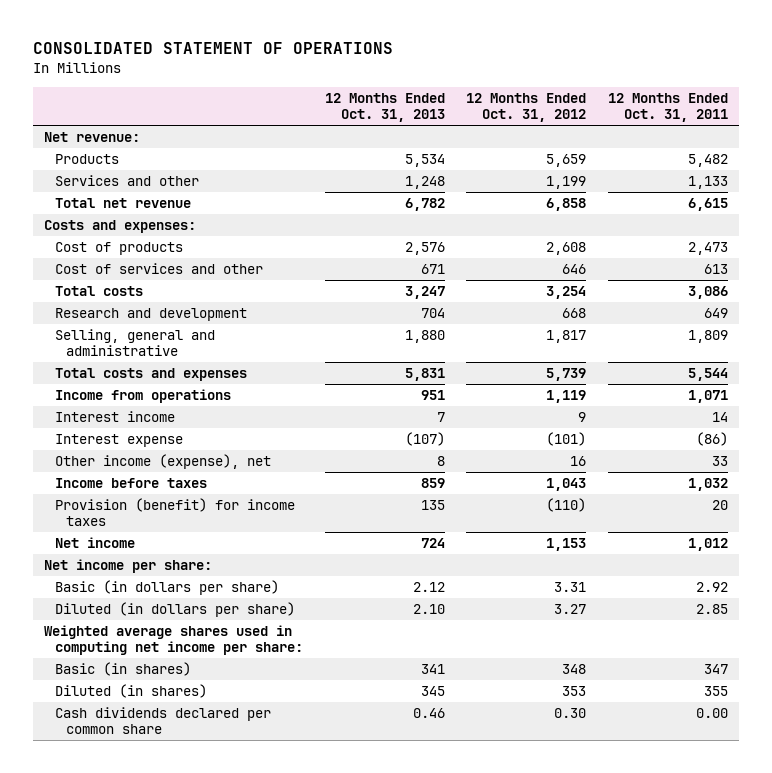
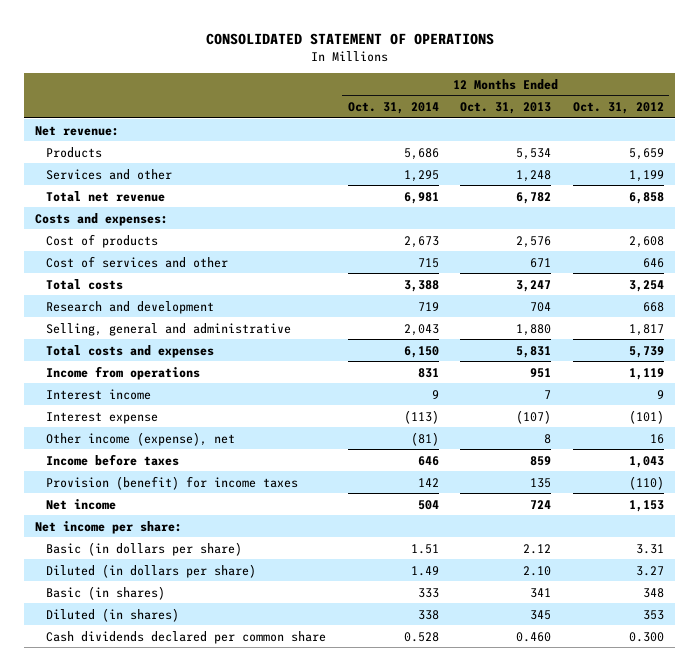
[608,92,729,123] 12 Months Ended Oct. 31, 2011 -> none
none -> [347,102,439,115] Oct. 31, 2014
[43,624,303,656] Weighted average shares used in computing net income per share: -> none
[412,707,445,718] 0.46 -> [516,631,552,642] 0.460
[554,707,587,718] 0.30 -> [629,631,665,642] 0.300

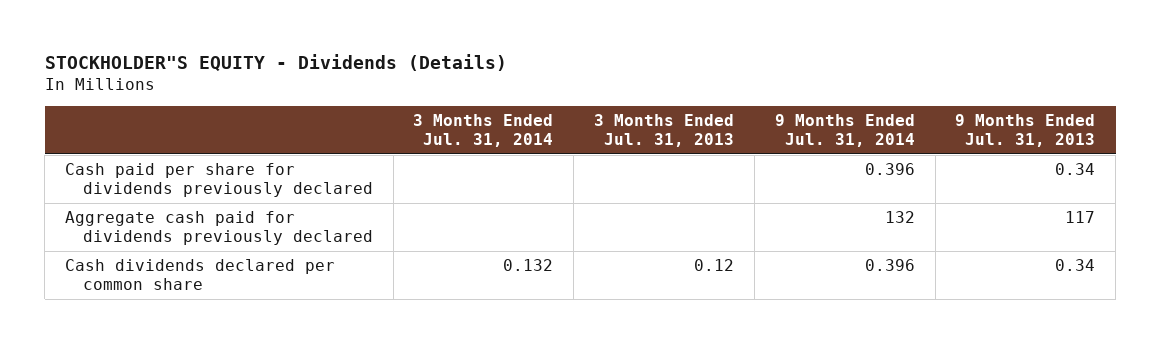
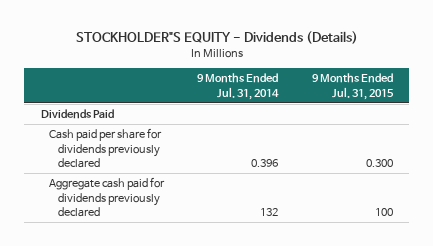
[413,113,554,148] 3 Months Ended Jul. 31, 2014 -> none
[594,113,735,148] 3 Months Ended Jul. 31, 2013 -> none
[955,113,1096,148] 9 Months Ended Jul. 31, 2013 -> none
none -> [311,73,394,100] 9 Months Ended Jul. 31, 2015
none -> [40,109,114,120] Dividends Paid
[65,258,336,291] Cash dividends declared per common share -> none

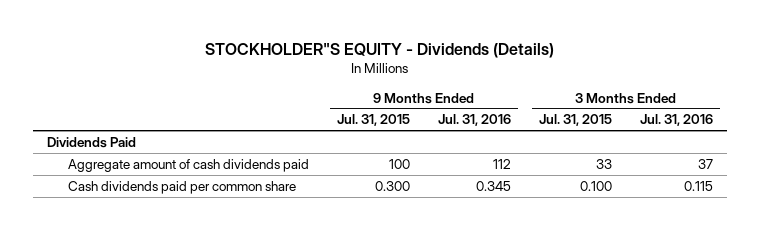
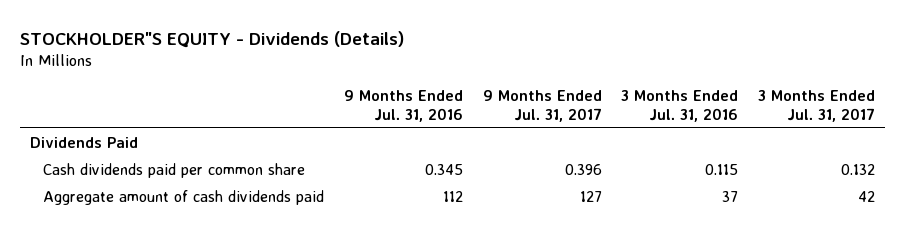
[336,114,410,127] Jul. 31, 2015 -> none
[538,114,612,127] Jul. 31, 2015 -> none
none -> [482,89,602,123] 9 Months Ended Jul. 31, 2017
none -> [758,89,876,123] 3 Months Ended Jul. 31, 2017
[68,158,310,172] Aggregate amount of cash dividends paid -> [42,189,324,205] Aggregate amount of cash dividends paid

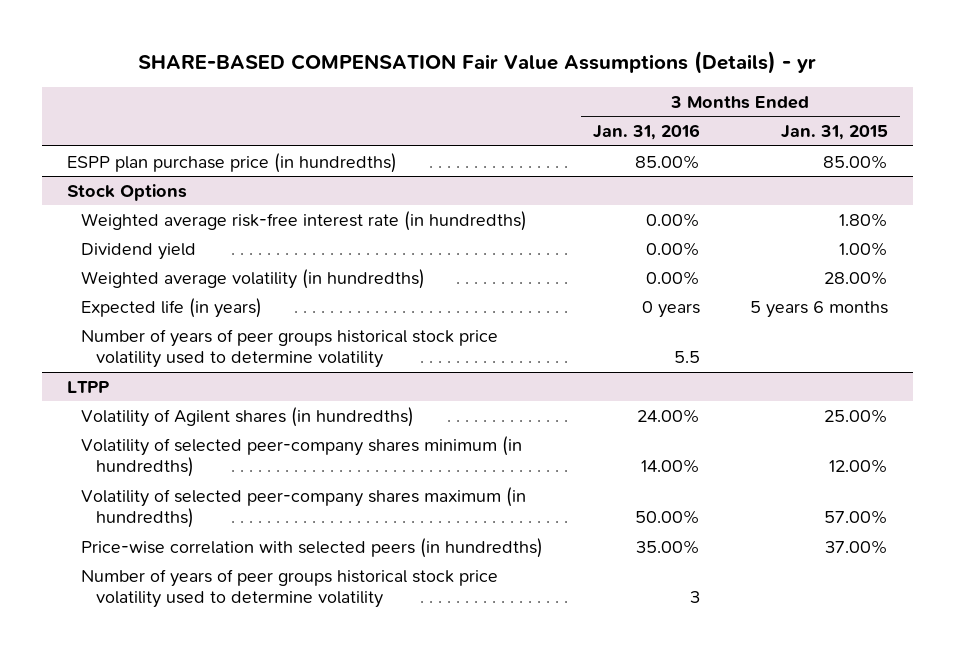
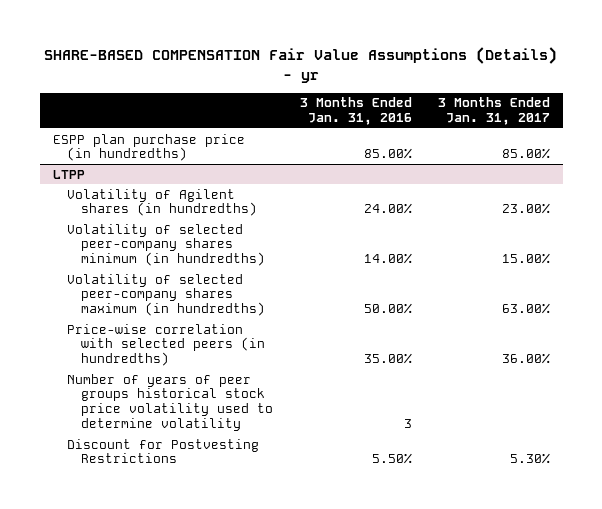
[780,125,888,141] Jan. 31, 2015 -> none
none -> [437,97,550,125] 3 Months Ended Jan. 31, 2017
[66,183,187,201] Stock Options -> none
[81,210,528,231] Weighted average risk-free interest rate (in hundredths) -> none
[81,242,197,260] Dividend yield -> none
[81,268,426,289] Weighted average volatility (in hundredths) -> none
[81,297,263,318] Expected life (in years) -> none
[81,328,499,369] Number of years of peer groups historical stock price volatility used to determine volatility -> none
none -> [66,438,259,464] Discount for Postvesting Restrictions

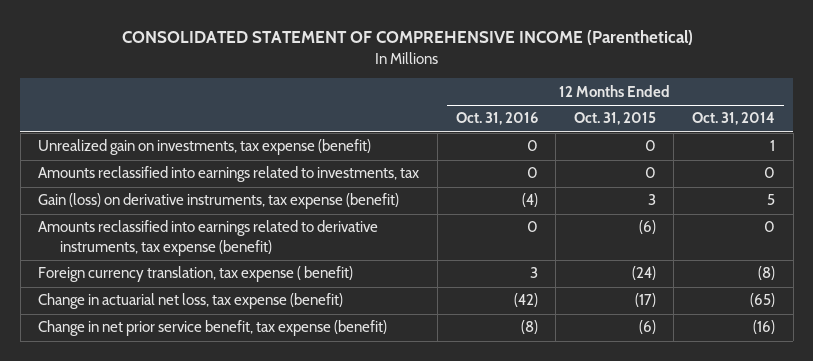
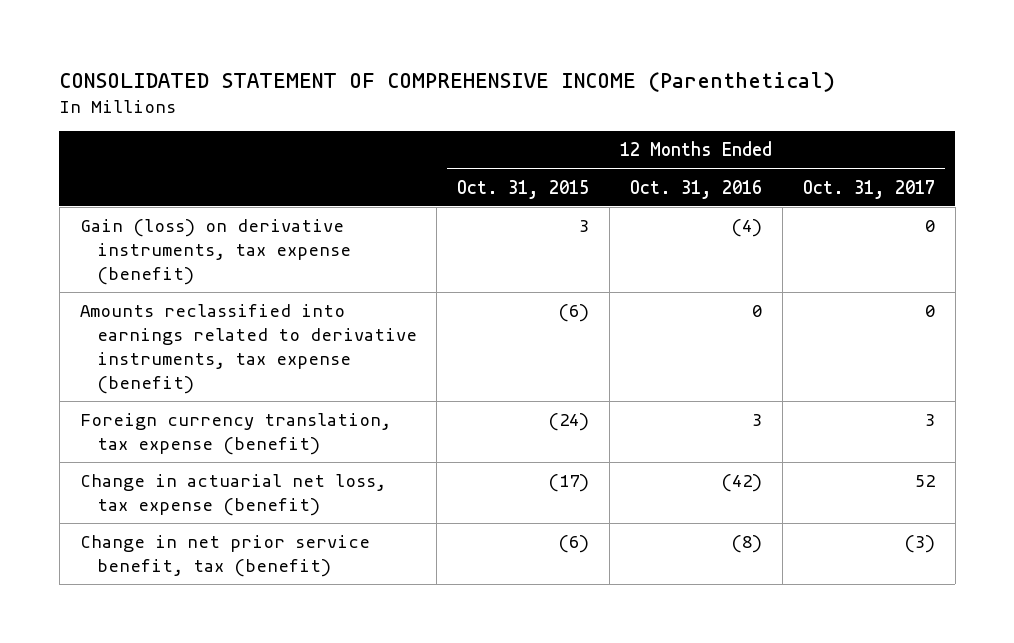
[691,112,775,126] Oct. 31, 2014 -> none
none -> [802,179,935,199] Oct. 31, 2017
[38,139,372,156] Unrealized gain on investments, tax expense (benefit) -> none
[38,166,420,183] Amounts reclassified into earnings related to investments, tax -> none
[38,266,354,283] Foreign currency translation, tax expense ( benefit) -> [79,412,391,455] Foreign currency translation, tax expense (benefit)
[38,320,388,337] Change in net prior service benefit, tax expense (benefit) -> [79,534,370,577] Change in net prior service benefit, tax (benefit)

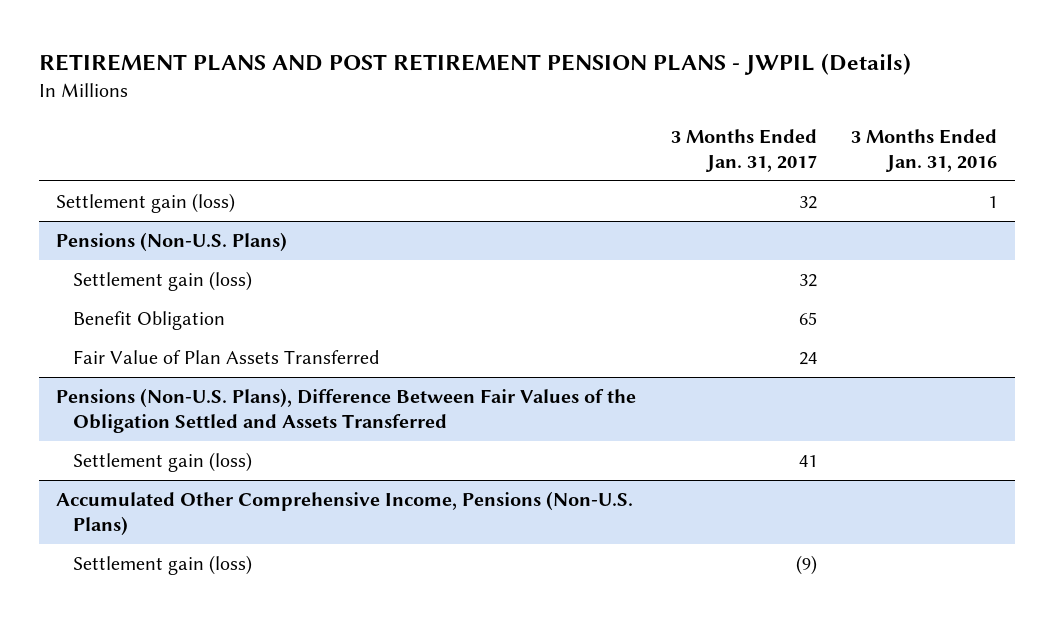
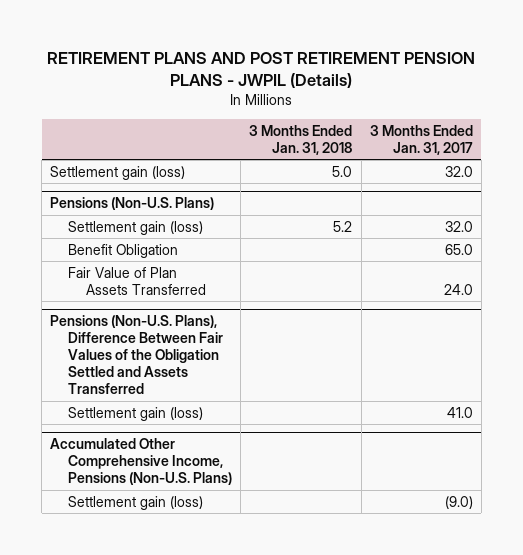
[851,128,998,172] 3 Months Ended Jan. 31, 2016 -> none
none -> [249,124,353,155] 3 Months Ended Jan. 31, 2018
[798,195,817,209] 32 -> [444,165,473,177] 32.0
[798,273,817,287] 32 -> [444,220,473,232] 32.0
[798,311,817,325] 65 -> [444,243,473,255] 65.0
[798,351,817,365] 24 -> [443,283,473,295] 24.0
[798,454,817,467] 41 -> [446,406,473,418] 41.0
[795,554,817,575] (9) -> [444,495,473,509] (9.0)

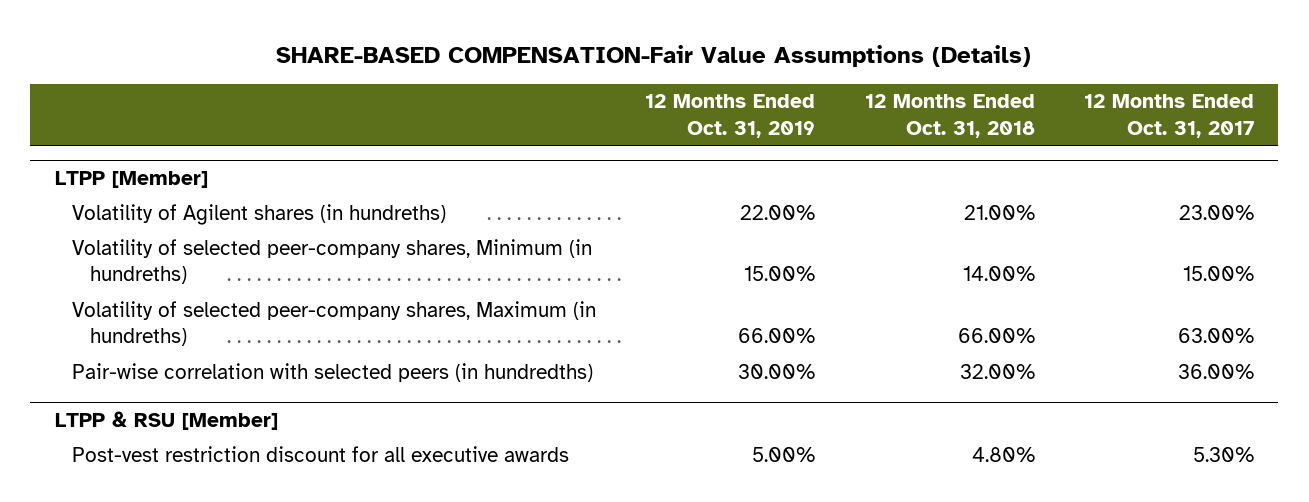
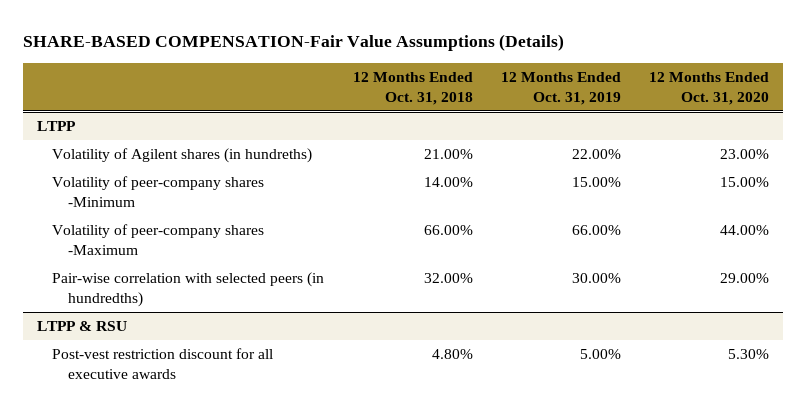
[1083,94,1254,139] 12 Months Ended Oct. 31, 2017 -> none
none -> [649,71,770,105] 12 Months Ended Oct. 31, 2020
[54,171,208,189] LTPP [Member] -> [37,121,77,132] LTPP
[72,238,593,285] Volatility of selected peer-company shares, Minimum (in hundreths) -> [52,176,265,207] Volatility of peer-company shares -Minimum
[72,300,597,347] Volatility of selected peer-company shares, Maximum (in hundreths) -> [52,224,265,255] Volatility of peer-company shares -Maximum
[54,411,278,431] LTPP & RSU [Member] -> [37,321,128,332] LTPP & RSU

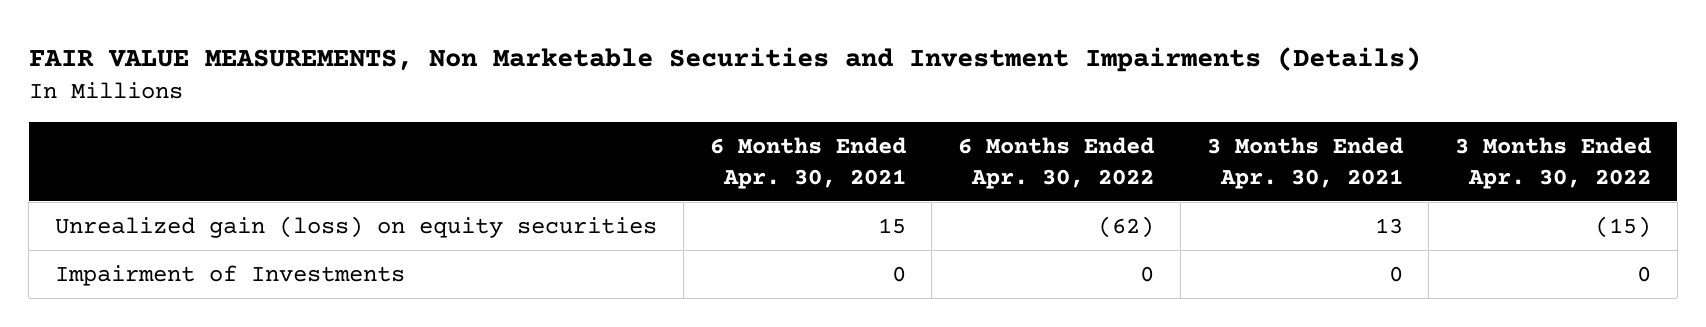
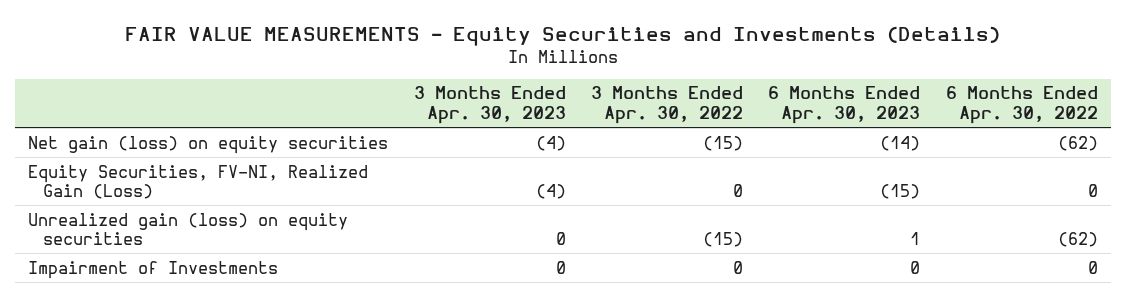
[28,46,1421,72] FAIR VALUE MEASUREMENTS, Non Marketable Securities and Investment Impairments (Details) -> [124,25,1000,46] FAIR VALUE MEASUREMENTS - Equity Securities and Investments (Details)
[709,137,906,189] 6 Months Ended Apr. 30, 2021 -> none
[1206,137,1403,189] 3 Months Ended Apr. 30, 2021 -> none
none -> [413,86,566,125] 3 Months Ended Apr. 30, 2023
none -> [768,86,921,125] 6 Months Ended Apr. 30, 2023
none -> [28,135,389,154] Net gain (loss) on equity securities
none -> [28,164,369,200] Equity Securities, FV-NI, Realized Gain (Loss)

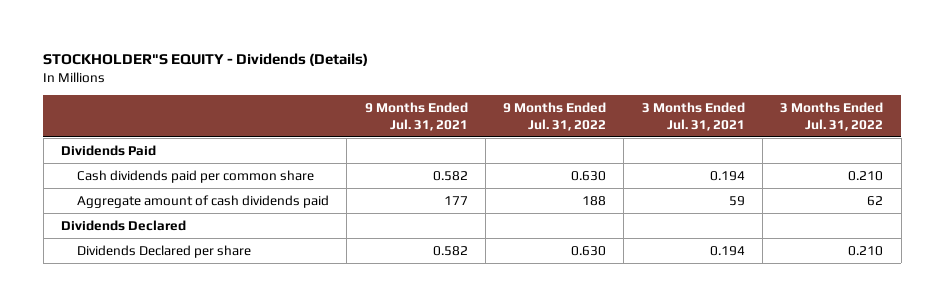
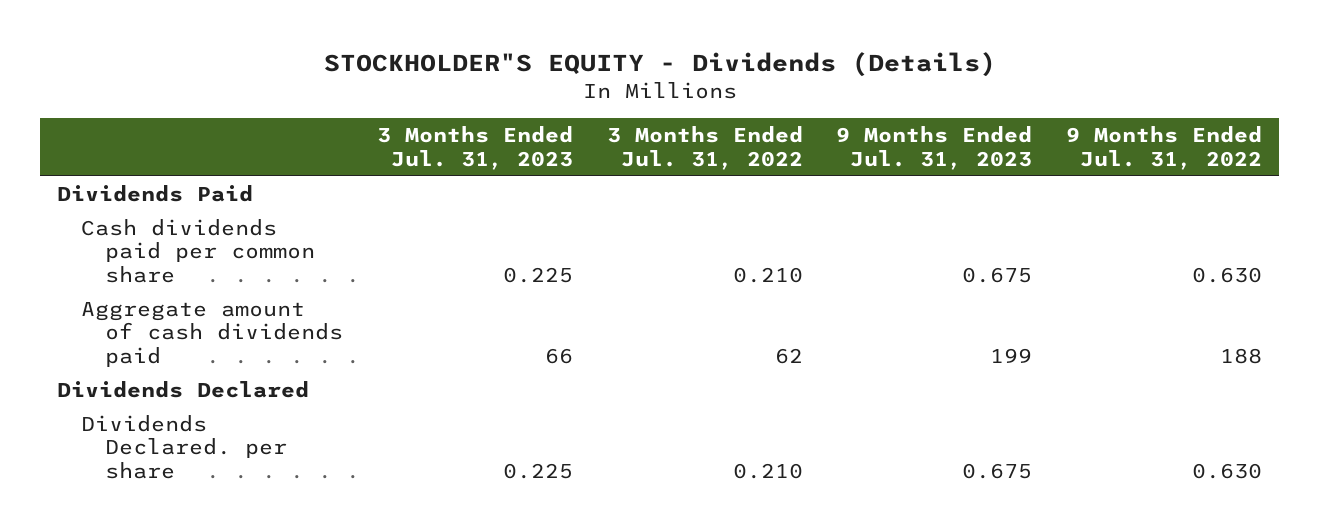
[364,101,468,131] 9 Months Ended Jul. 31, 2021 -> none
[641,101,745,131] 3 Months Ended Jul. 31, 2021 -> none
none -> [376,126,573,170] 3 Months Ended Jul. 31, 2023
none -> [836,126,1033,170] 9 Months Ended Jul. 31, 2023
[77,244,252,258] Dividends Declared per share -> [81,414,287,480] Dividends Declared. per share

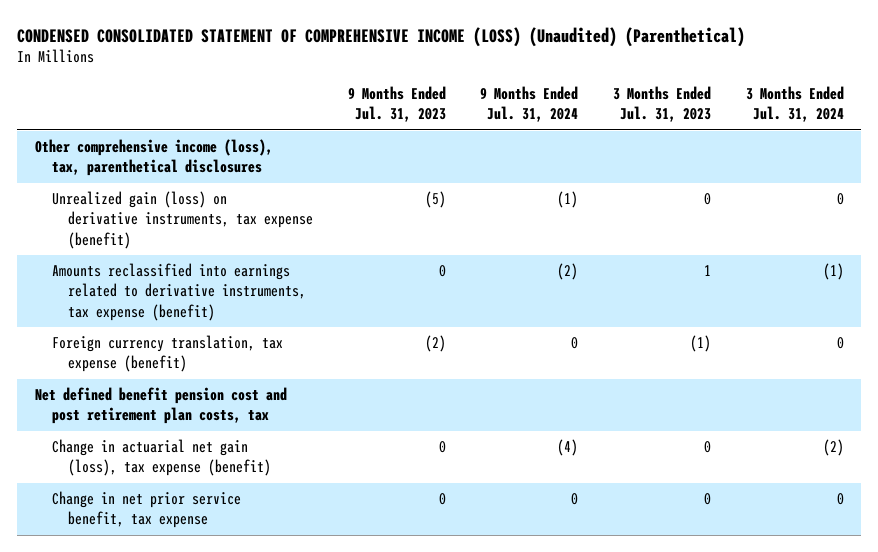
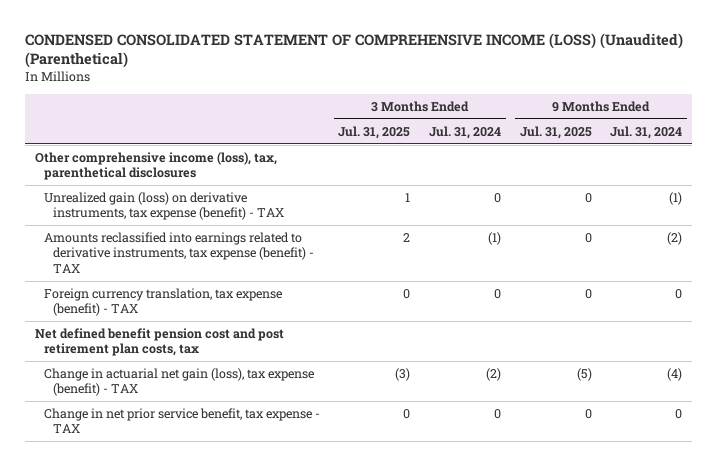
[347,86,446,123] 9 Months Ended Jul. 31, 2023 -> none
[613,86,712,123] 3 Months Ended Jul. 31, 2023 -> none
none -> [338,125,411,139] Jul. 31, 2025
none -> [519,125,592,139] Jul. 31, 2025
[51,191,314,249] Unrealized gain (loss) on derivative instruments, tax expense (benefit) -> [43,191,284,221] Unrealized gain (loss) on derivative instruments, tax expense (benefit) - TAX
[51,263,307,321] Amounts reclassified into earnings related to derivative instruments, tax expense (benefit) -> [43,231,314,273] Amounts reclassified into earnings related to derivative instruments, tax expense (benefit) - TAX
[51,335,283,373] Foreign currency translation, tax expense (benefit) -> [43,287,282,317] Foreign currency translation, tax expense (benefit) - TAX
[51,439,272,477] Change in actuarial net gain (loss), tax expense (benefit) -> [43,367,314,397] Change in actuarial net gain (loss), tax expense (benefit) - TAX
[51,491,241,529] Change in net prior service benefit, tax expense -> [43,407,320,434] Change in net prior service benefit, tax expense - TAX

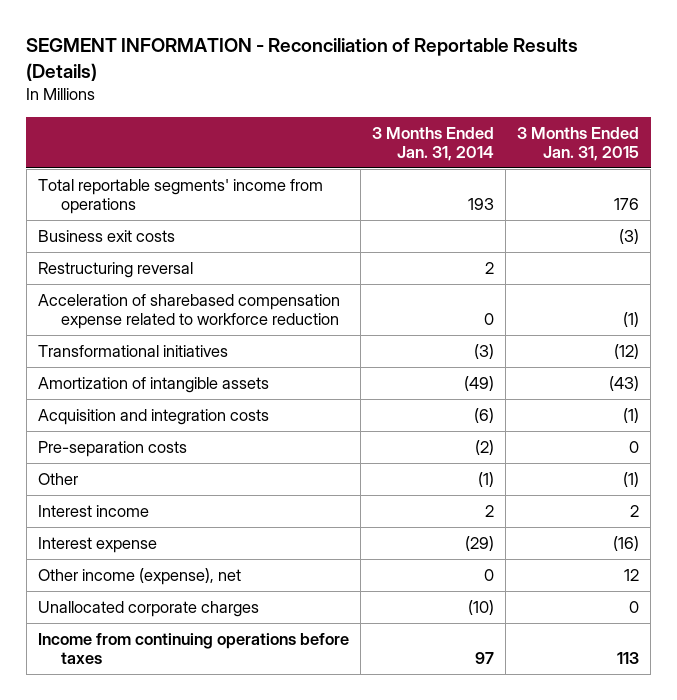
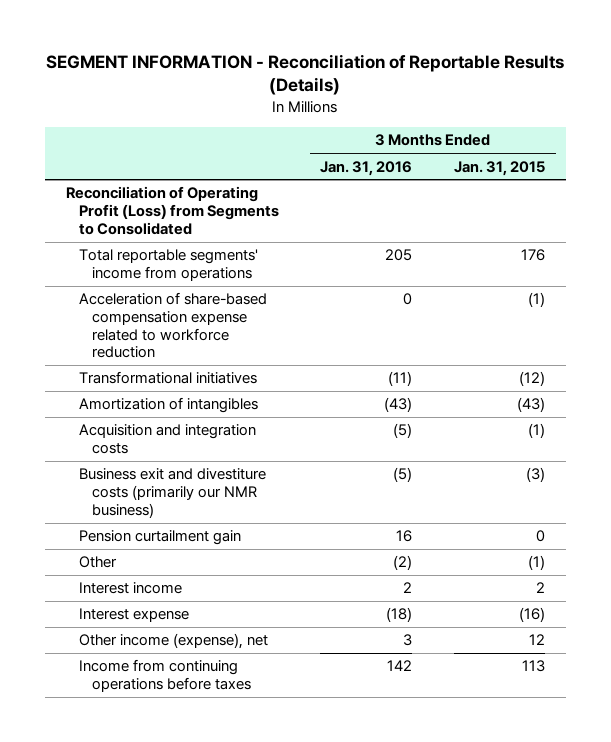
[372,126,495,162] 3 Months Ended Jan. 31, 2014 -> none
none -> [320,160,413,176] Jan. 31, 2016
none -> [65,186,279,235] Reconciliation of Operating Profit (Loss) from Segments to Consolidated
[37,229,175,242] Business exit costs -> none
[37,261,193,278] Restructuring reversal -> none
[37,293,340,330] Acceleration of sharebased compensation expense related to workforce reduction -> [78,292,267,359] Acceleration of share-based compensation expense related to workforce reduction
[37,376,269,393] Amortization of intangible assets -> [78,397,258,414] Amortization of intangibles
[37,440,187,457] Pre-separation costs -> none
none -> [78,468,266,518] Business exit and divestiture costs (primarily our NMR business)
none -> [78,530,241,546] Pension curtailment gain
[37,600,259,617] Unallocated corporate charges -> none

